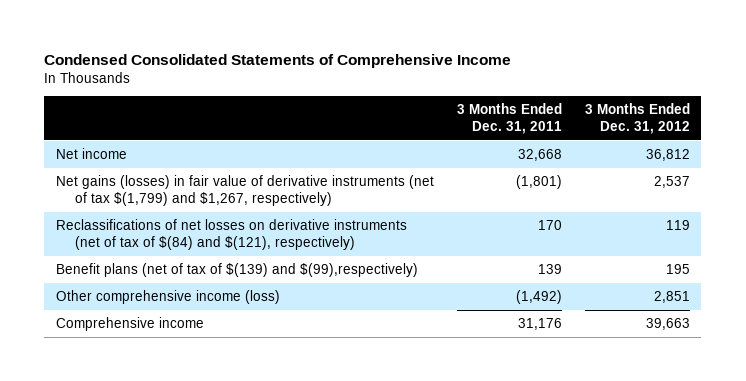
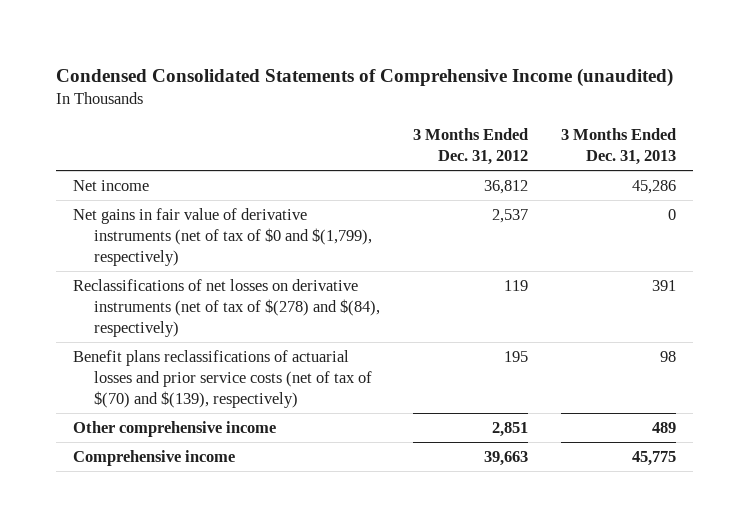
[44,54,512,69] Condensed Consolidated Statements of Comprehensive Income -> [56,68,674,88] Condensed Consolidated Statements of Comprehensive Income (unaudited)
[456,103,562,135] 3 Months Ended Dec. 31, 2011 -> none
none -> [561,128,677,166] 3 Months Ended Dec. 31, 2013
[55,174,434,206] Net gains (losses) in fair value of derivative instruments (net of tax $(1,799) and $1,267, respectively) -> [73,207,372,266] Net gains in fair value of derivative instruments (net of tax of $0 and $(1,799), respectively)
[55,218,407,250] Reclassifications of net losses on derivative instruments (net of tax of $(84) and $(121), respectively) -> [73,278,380,337] Reclassifications of net losses on derivative instruments (net of tax of $(278) and $(84), respectively)
[55,262,418,277] Benefit plans (net of tax of $(139) and $(99),respectively) -> [73,349,372,408] Benefit plans reclassifications of actuarial losses and prior service costs (net of tax of $(70) and $(139), respectively)
[55,289,280,304] Other comprehensive income (loss) -> [73,420,277,437] Other comprehensive income

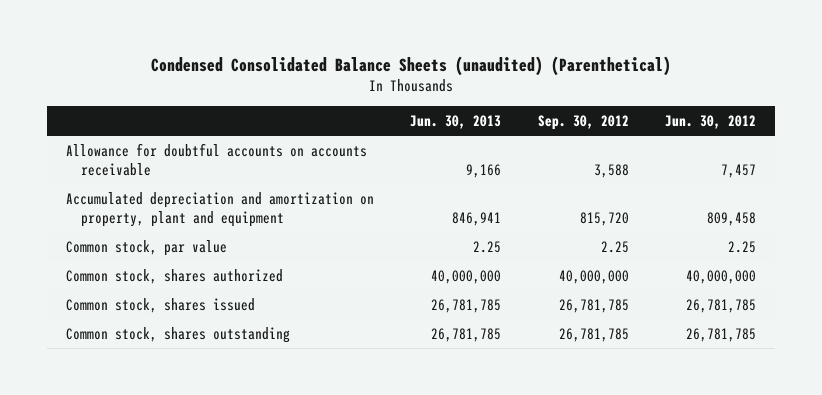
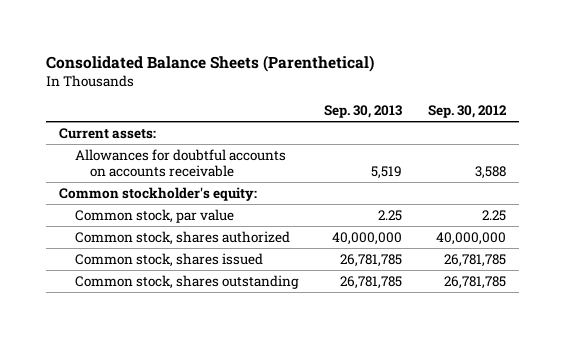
[151,55,672,76] Condensed Consolidated Balance Sheets (unaudited) (Parenthetical) -> [46,54,375,72] Consolidated Balance Sheets (Parenthetical)
[410,114,502,129] Jun. 30, 2013 -> none
[665,114,757,129] Jun. 30, 2012 -> none
none -> [324,105,403,119] Sep. 30, 2013
[65,191,374,227] Accumulated depreciation and amortization on property, plant and equipment -> none
none -> [59,127,157,139] Current assets:
[65,142,367,176] Allowance for doubtful accounts on accounts receivable -> [74,148,286,177] Allowances for doubtful accounts on accounts receivable
none -> [59,186,258,201] Common stockholder's equity:

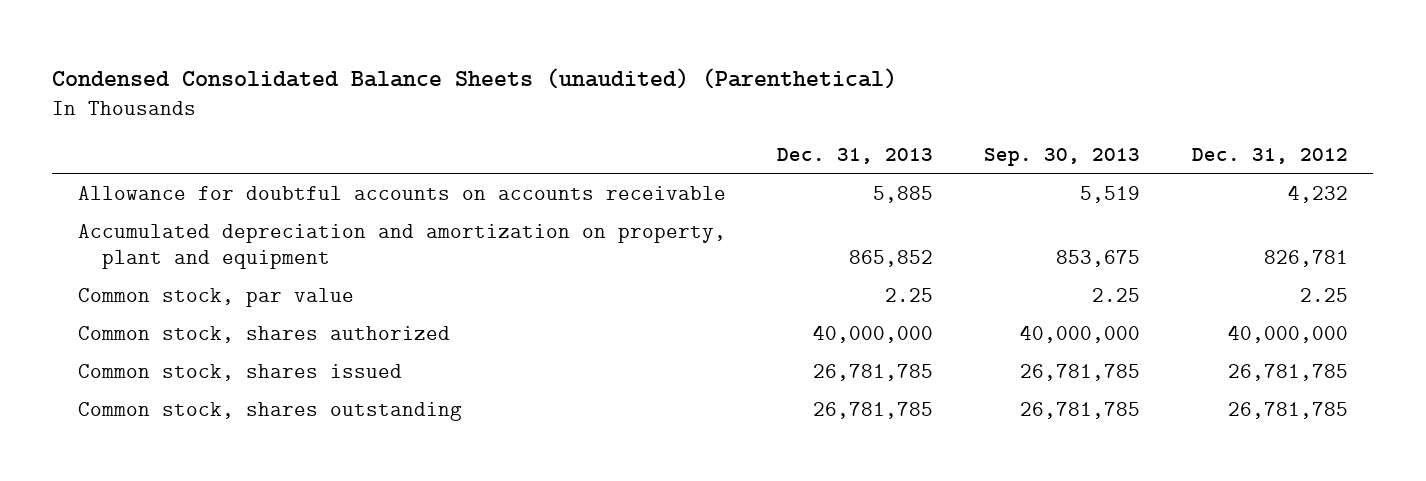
[46,54,375,72] Consolidated Balance Sheets (Parenthetical) -> [52,67,898,89] Condensed Consolidated Balance Sheets (unaudited) (Parenthetical)
[428,105,508,119] Sep. 30, 2012 -> none
none -> [777,148,934,165] Dec. 31, 2013
none -> [1191,148,1348,165] Dec. 31, 2012
[59,127,157,139] Current assets: -> none
[59,186,258,201] Common stockholder's equity: -> none
[74,148,286,177] Allowances for doubtful accounts on accounts receivable -> [78,186,727,201] Allowance for doubtful accounts on accounts receivable
none -> [78,224,727,270] Accumulated depreciation and amortization on property, plant and equipment

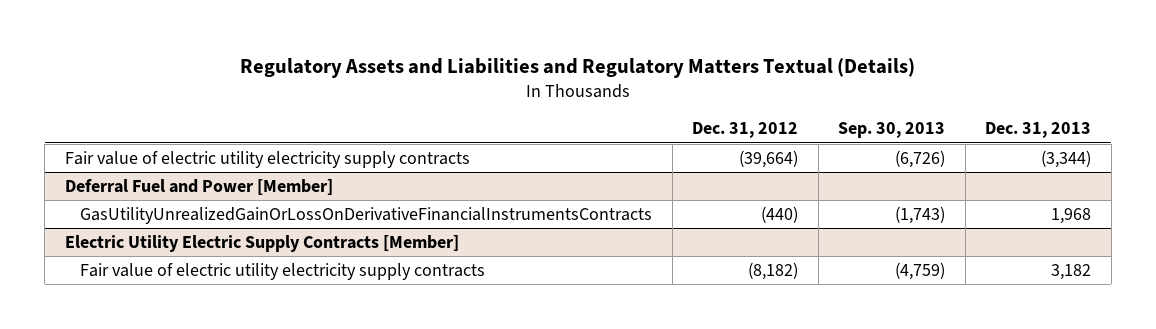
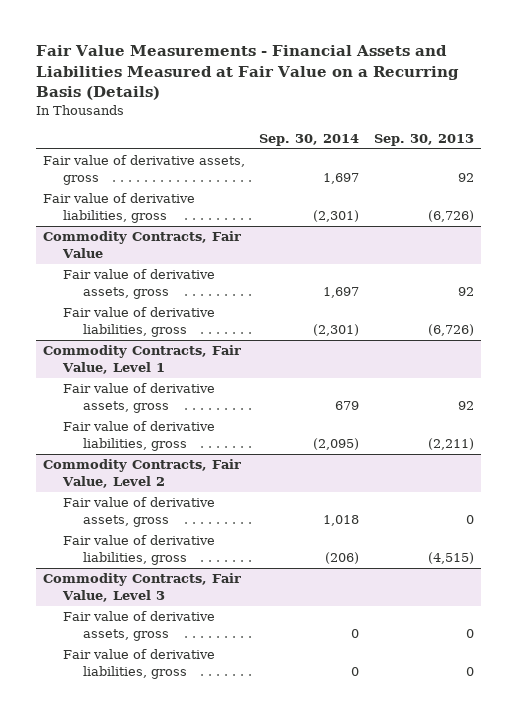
[240,57,916,78] Regulatory Assets and Liabilities and Regulatory Matters Textual (Details) -> [35,45,459,101] Fair Value Measurements - Financial Assets and Liabilities Measured at Fair Value on a Recurring Basis (Details)
[692,122,799,139] Dec. 31, 2012 -> none
[985,122,1092,139] Dec. 31, 2013 -> none
none -> [259,134,360,147] Sep. 30, 2014
[64,178,333,195] Deferral Fuel and Power [Member] -> none
[80,206,653,224] GasUtilityUnrealizedGainOrLossOnDerivativeFinancialInstrumentsContracts -> none
[64,234,459,252] Electric Utility Electric Supply Contracts [Member] -> none
none -> [42,155,245,186] Fair value of derivative assets, gross
[64,150,470,168] Fair value of electric utility electricity supply contracts -> [42,193,195,224] Fair value of derivative liabilities, gross
none -> [42,231,241,259] Commodity Contracts, Fair Value
none -> [63,269,216,300] Fair value of derivative assets, gross
[80,262,486,280] Fair value of electric utility electricity supply contracts -> [63,307,216,338] Fair value of derivative liabilities, gross
[895,261,946,280] (4,759) -> [428,324,475,337] (6,726)
none -> [42,345,241,375] Commodity Contracts, Fair Value, Level 1
none -> [63,383,216,414] Fair value of derivative assets, gross
none -> [63,421,216,452] Fair value of derivative liabilities, gross
none -> [42,459,241,489] Commodity Contracts, Fair Value, Level 2
none -> [63,497,216,528] Fair value of derivative assets, gross
none -> [63,535,216,566] Fair value of derivative liabilities, gross
none -> [42,573,241,603] Commodity Contracts, Fair Value, Level 3
none -> [63,611,216,642] Fair value of derivative assets, gross
none -> [63,649,216,680] Fair value of derivative liabilities, gross

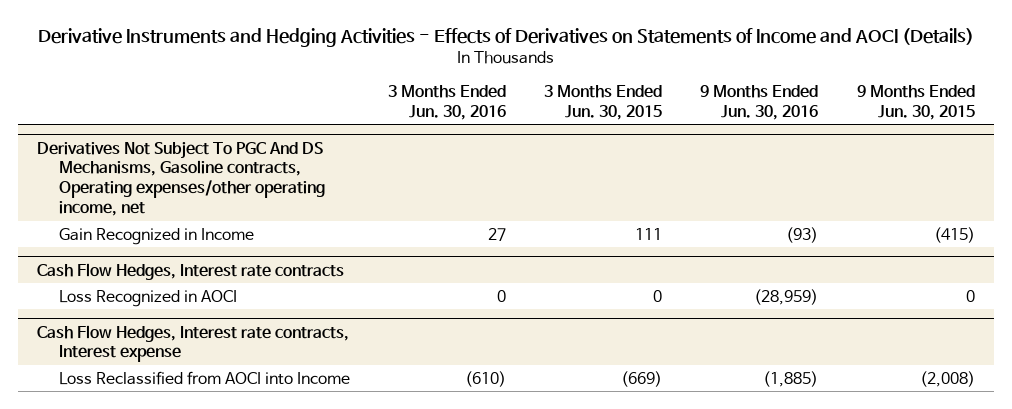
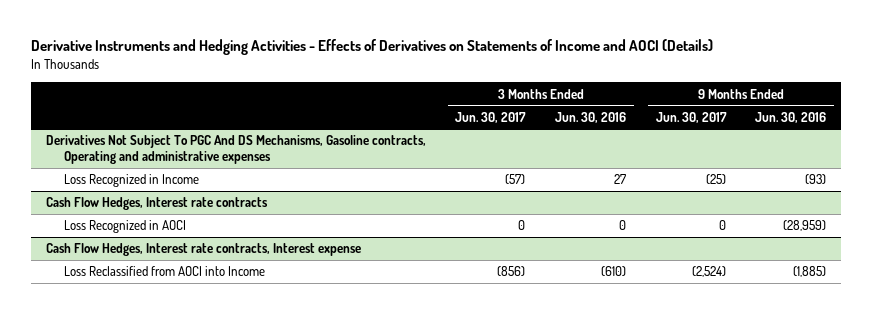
[544,84,663,120] 3 Months Ended Jun. 30, 2015 -> none
[856,84,975,120] 9 Months Ended Jun. 30, 2015 -> none
none -> [455,111,527,123] Jun. 30, 2017
none -> [655,111,727,123] Jun. 30, 2017
[37,140,325,217] Derivatives Not Subject To PGC And DS Mechanisms, Gasoline contracts, Operating expenses/other operating income, net -> [45,135,426,165] Derivatives Not Subject To PGC And DS Mechanisms, Gasoline contracts, Operating and administrative expenses
[58,227,254,245] Gain Recognized in Income -> [63,174,199,188] Loss Recognized in Income

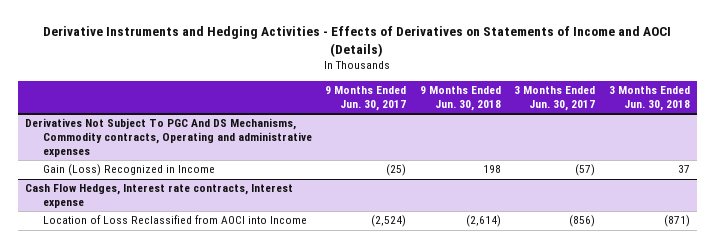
[555,111,627,123] Jun. 30, 2016 -> none
[755,111,827,123] Jun. 30, 2016 -> none
none -> [419,86,501,112] 9 Months Ended Jun. 30, 2018
none -> [608,86,690,112] 3 Months Ended Jun. 30, 2018
[45,197,268,211] Cash Flow Hedges, Interest rate contracts -> none
[63,220,186,234] Loss Recognized in AOCI -> none
[45,135,426,165] Derivatives Not Subject To PGC And DS Mechanisms, Gasoline contracts, Operating and administrative expenses -> [24,118,312,157] Derivatives Not Subject To PGC And DS Mechanisms, Commodity contracts, Operating and administrative expenses
[63,174,199,188] Loss Recognized in Income -> [42,164,215,177] Gain (Loss) Recognized in Income
[63,266,265,277] Loss Reclassified from AOCI into Income -> [42,215,307,225] Location of Loss Reclassified from AOCI into Income

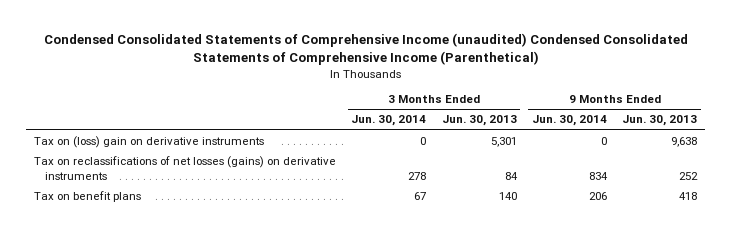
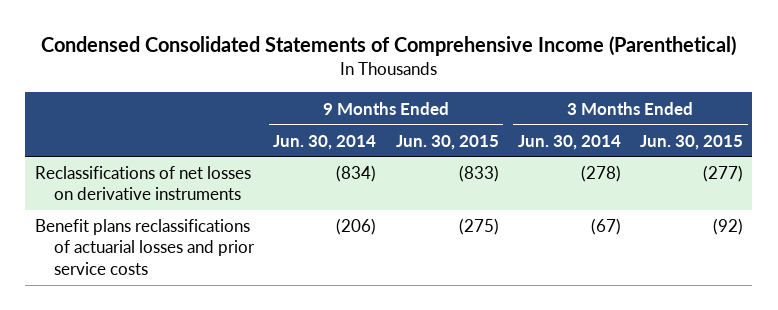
[43,33,688,66] Condensed Consolidated Statements of Comprehensive Income (unaudited) Condensed Consolidated Statements of Comprehensive Income (Parenthetical) -> [40,35,736,56] Condensed Consolidated Statements of Comprehensive Income (Parenthetical)
[441,115,517,127] Jun. 30, 2013 -> none
[622,115,698,127] Jun. 30, 2013 -> none
none -> [395,134,499,150] Jun. 30, 2015
none -> [639,134,743,150] Jun. 30, 2015
[34,136,265,149] Tax on (loss) gain on derivative instruments -> none
[34,191,142,203] Tax on benefit plans -> none
[34,156,337,181] Tax on reclassifications of net losses (gains) on derivative instruments -> [34,166,251,201] Reclassifications of net losses on derivative instruments
[408,172,427,181] 278 -> [580,165,621,183] (278)
[588,172,608,181] 834 -> [336,165,377,183] (834)
none -> [34,219,256,275] Benefit plans reclassifications of actuarial losses and prior service costs

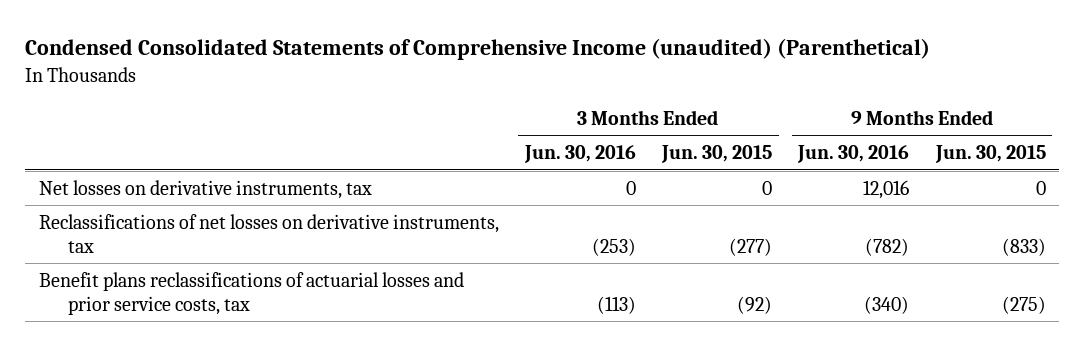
[40,35,736,56] Condensed Consolidated Statements of Comprehensive Income (Parenthetical) -> [25,38,931,61] Condensed Consolidated Statements of Comprehensive Income (unaudited) (Parenthetical)
[273,134,377,150] Jun. 30, 2014 -> none
[517,134,621,150] Jun. 30, 2014 -> none
none -> [523,145,636,164] Jun. 30, 2016
none -> [797,145,910,164] Jun. 30, 2016
none -> [38,179,372,199] Net losses on derivative instruments, tax
[34,166,251,201] Reclassifications of net losses on derivative instruments -> [38,213,499,253] Reclassifications of net losses on derivative instruments, tax
[34,219,256,275] Benefit plans reclassifications of actuarial losses and prior service costs -> [38,271,464,315] Benefit plans reclassifications of actuarial losses and prior service costs, tax

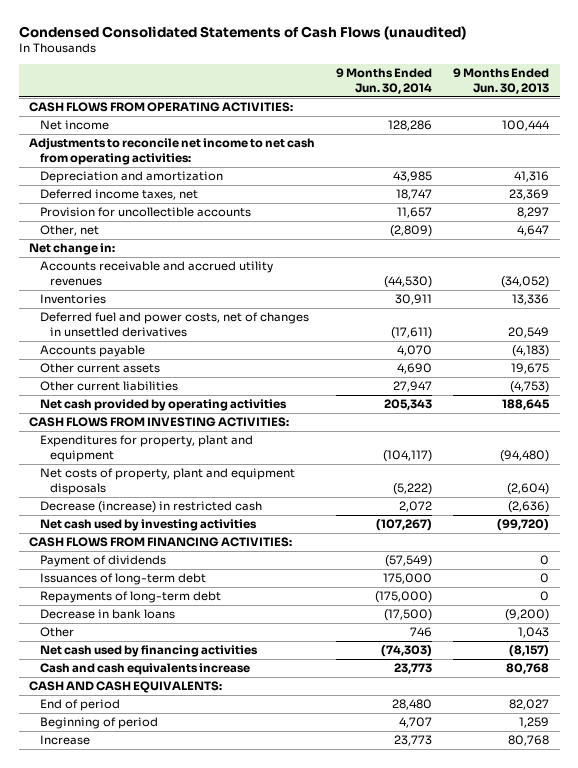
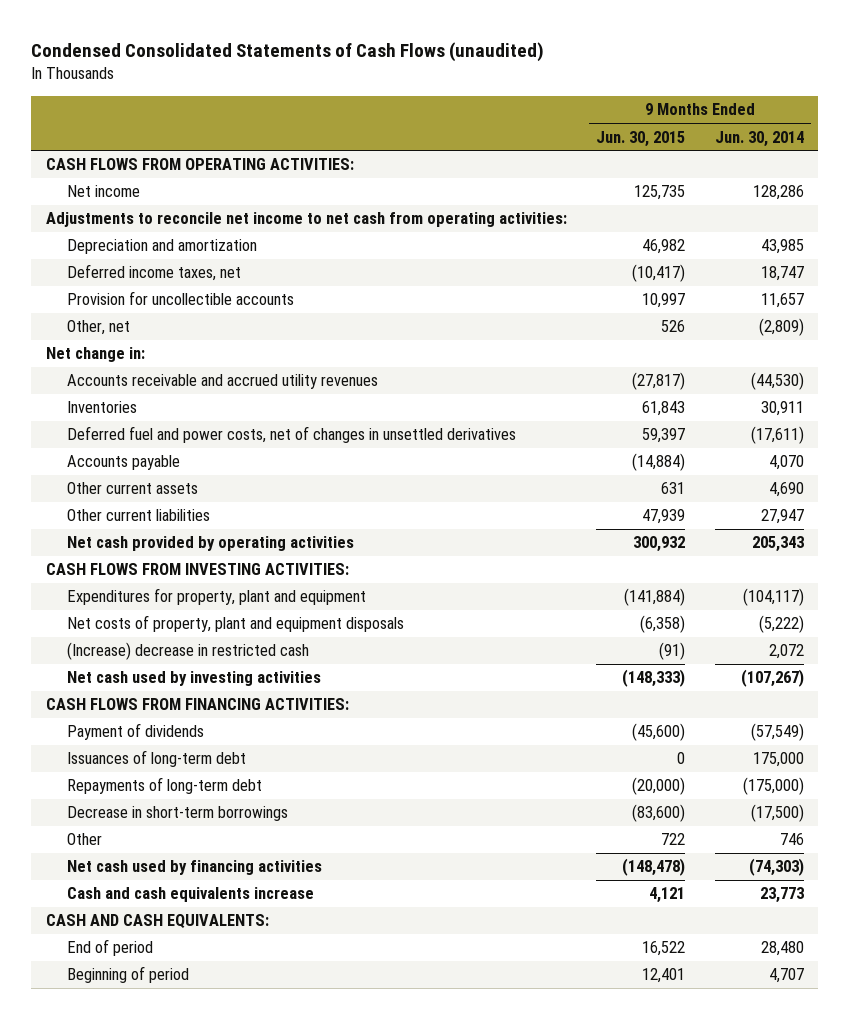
[453,68,550,94] 9 Months Ended Jun. 30, 2013 -> none
none -> [596,130,686,147] Jun. 30, 2015
[39,501,262,514] Decrease (increase) in restricted cash -> [66,642,309,661] (Increase) decrease in restricted cash
[39,609,175,620] Decrease in bank loans -> [66,806,288,822] Decrease in short-term borrowings
[39,735,90,746] Increase -> none

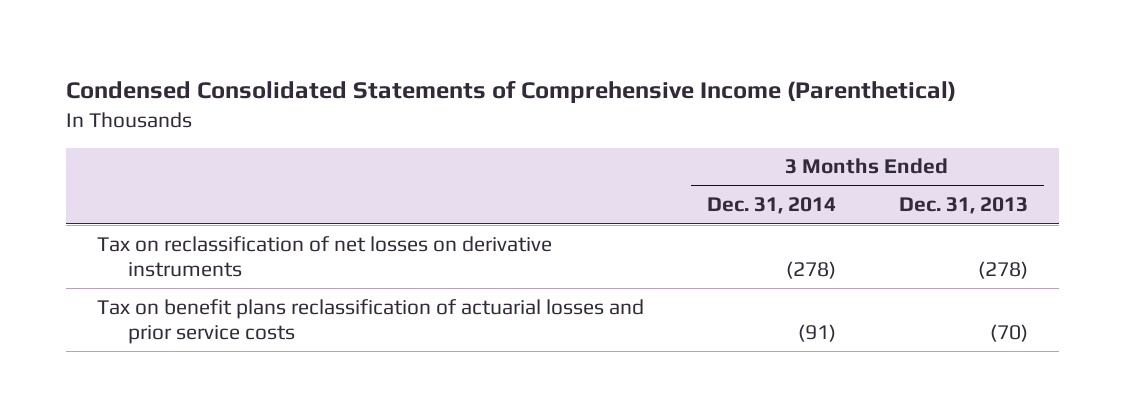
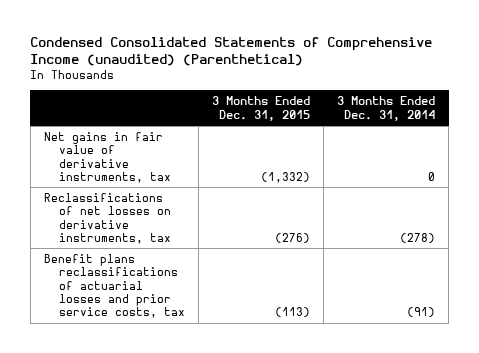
[65,80,956,104] Condensed Consolidated Statements of Comprehensive Income (Parenthetical) -> [30,37,433,67] Condensed Consolidated Statements of Comprehensive Income (unaudited) (Parenthetical)
[898,197,1028,215] Dec. 31, 2013 -> none
none -> [212,96,311,121] 3 Months Ended Dec. 31, 2015
none -> [43,131,172,183] Net gains in fair value of derivative instruments, tax
[97,235,553,277] Tax on reclassification of net losses on derivative instruments -> [43,192,172,244] Reclassifications of net losses on derivative instruments, tax
[97,298,645,344] Tax on benefit plans reclassification of actuarial losses and prior service costs -> [43,253,186,319] Benefit plans reclassifications of actuarial losses and prior service costs, tax

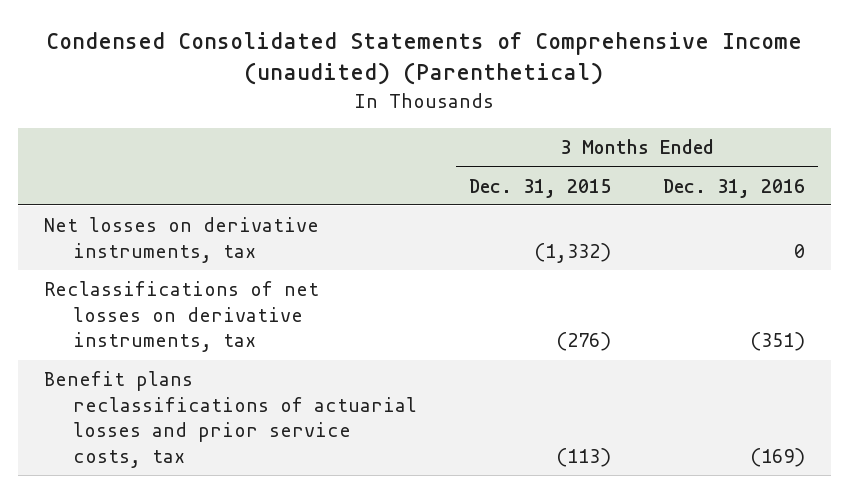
[337,96,436,121] 3 Months Ended Dec. 31, 2014 -> none
none -> [662,178,805,198] Dec. 31, 2016
[43,131,172,183] Net gains in fair value of derivative instruments, tax -> [43,217,319,263] Net losses on derivative instruments, tax

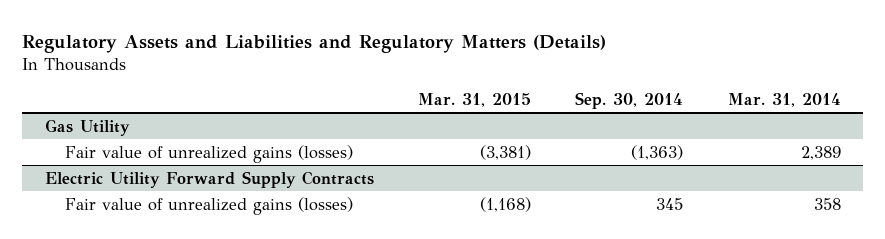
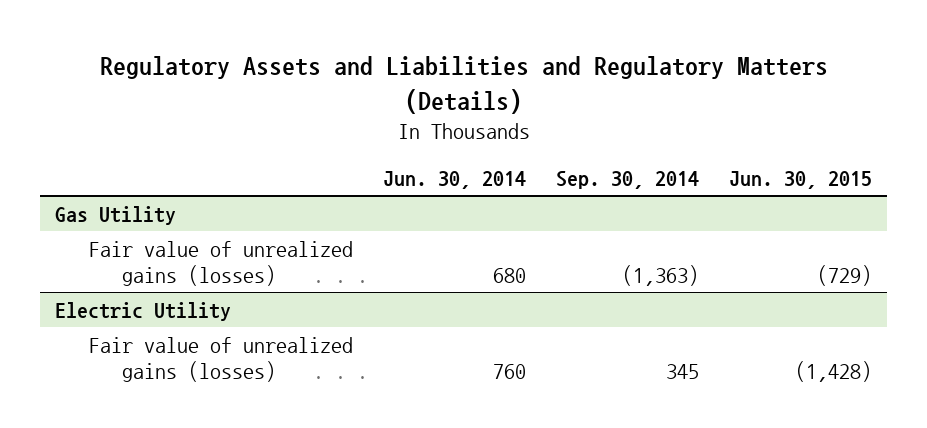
[417,92,531,107] Mar. 31, 2015 -> none
[727,92,841,107] Mar. 31, 2014 -> none
none -> [382,170,526,189] Jun. 30, 2014
none -> [728,170,872,189] Jun. 30, 2015
[44,170,374,188] Electric Utility Forward Supply Contracts -> [55,301,232,321] Electric Utility

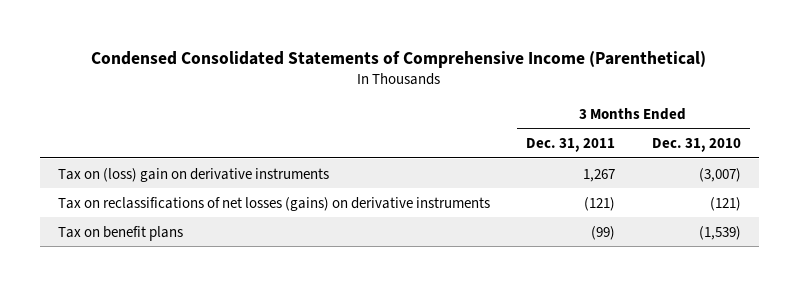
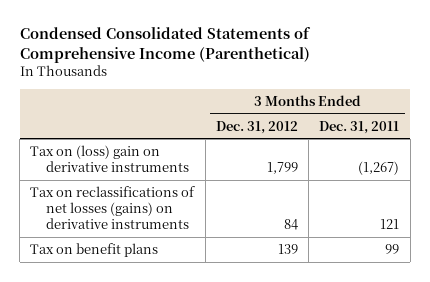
[651,138,741,153] Dec. 31, 2010 -> none
none -> [215,120,298,134] Dec. 31, 2012
[583,168,616,182] 1,267 -> [358,161,400,176] (1,267)
[584,196,616,211] (121) -> [380,219,400,230] 121
[591,225,616,240] (99) -> [385,243,400,254] 99

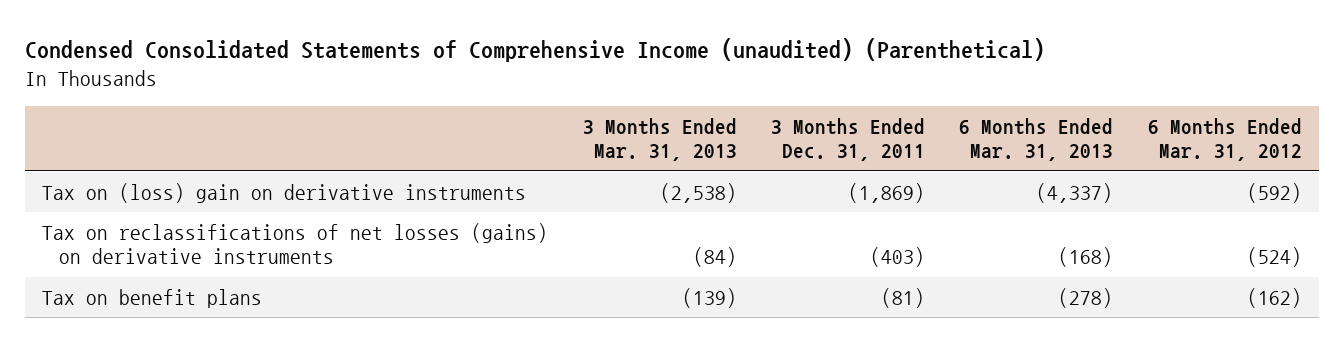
[19,27,311,64] Condensed Consolidated Statements of Comprehensive Income (Parenthetical) -> [24,38,1045,63] Condensed Consolidated Statements of Comprehensive Income (unaudited) (Parenthetical)
[215,120,298,134] Dec. 31, 2012 -> none
none -> [582,117,737,162] 3 Months Ended Mar. 31, 2013
none -> [959,117,1114,162] 6 Months Ended Mar. 31, 2013
none -> [1147,117,1302,162] 6 Months Ended Mar. 31, 2012
[358,161,400,176] (1,267) -> [848,182,926,203] (1,869)
[380,219,400,230] 121 -> [870,247,926,268] (403)
[385,243,400,254] 99 -> [881,287,926,308] (81)

